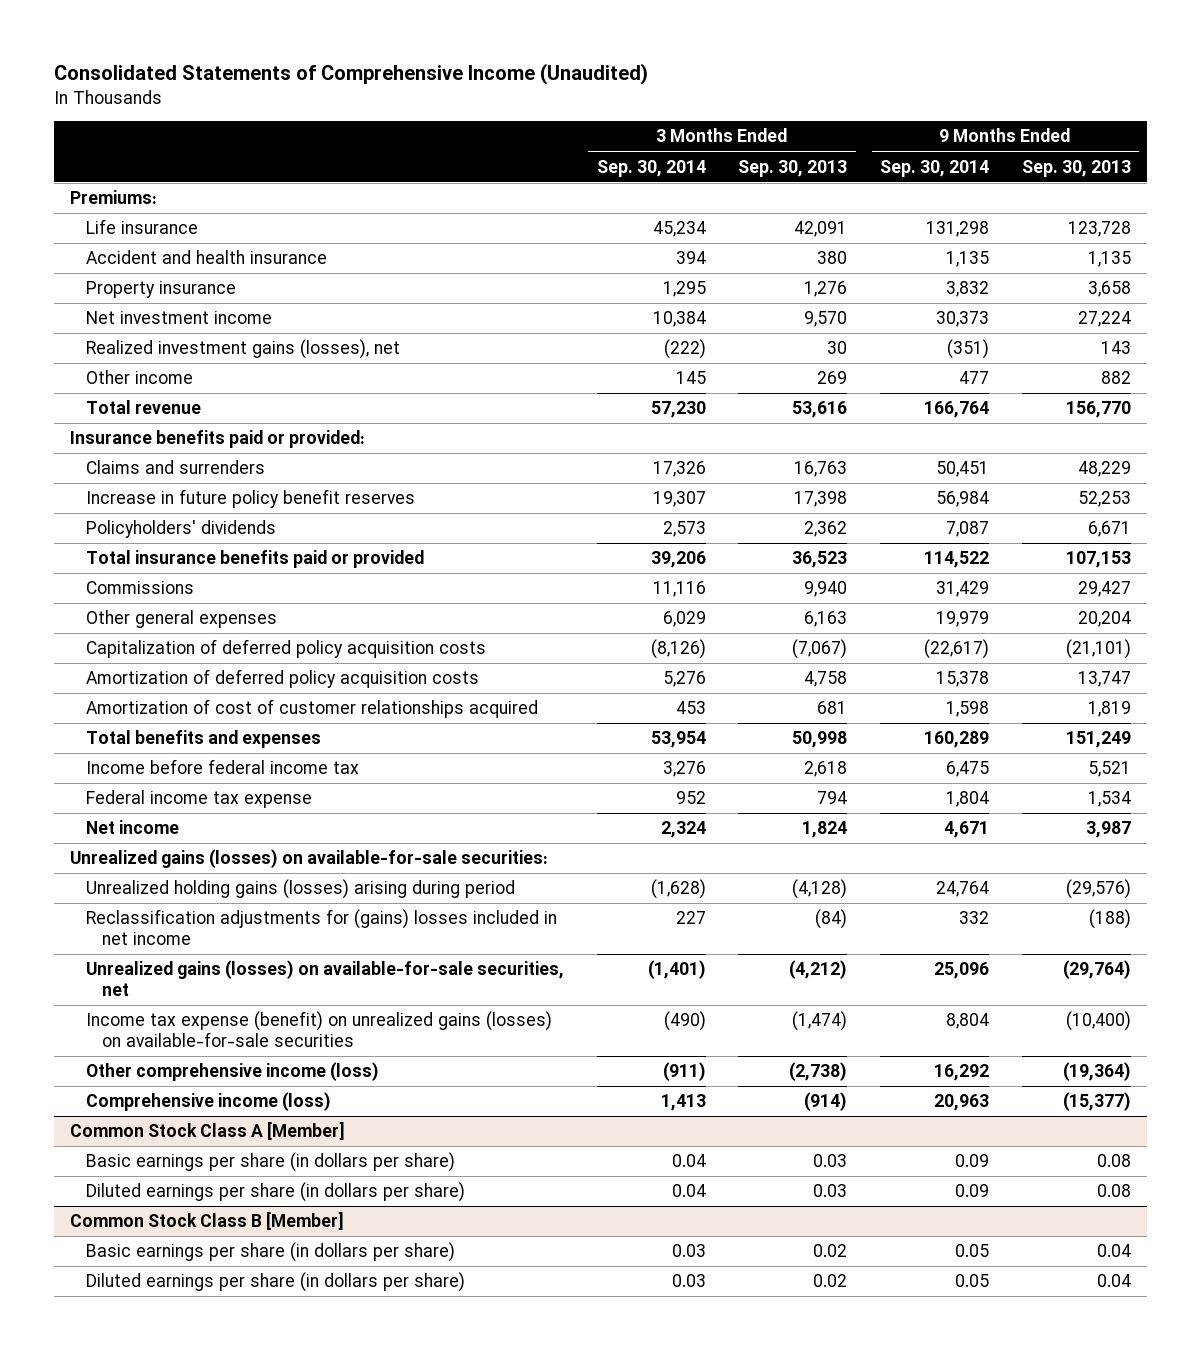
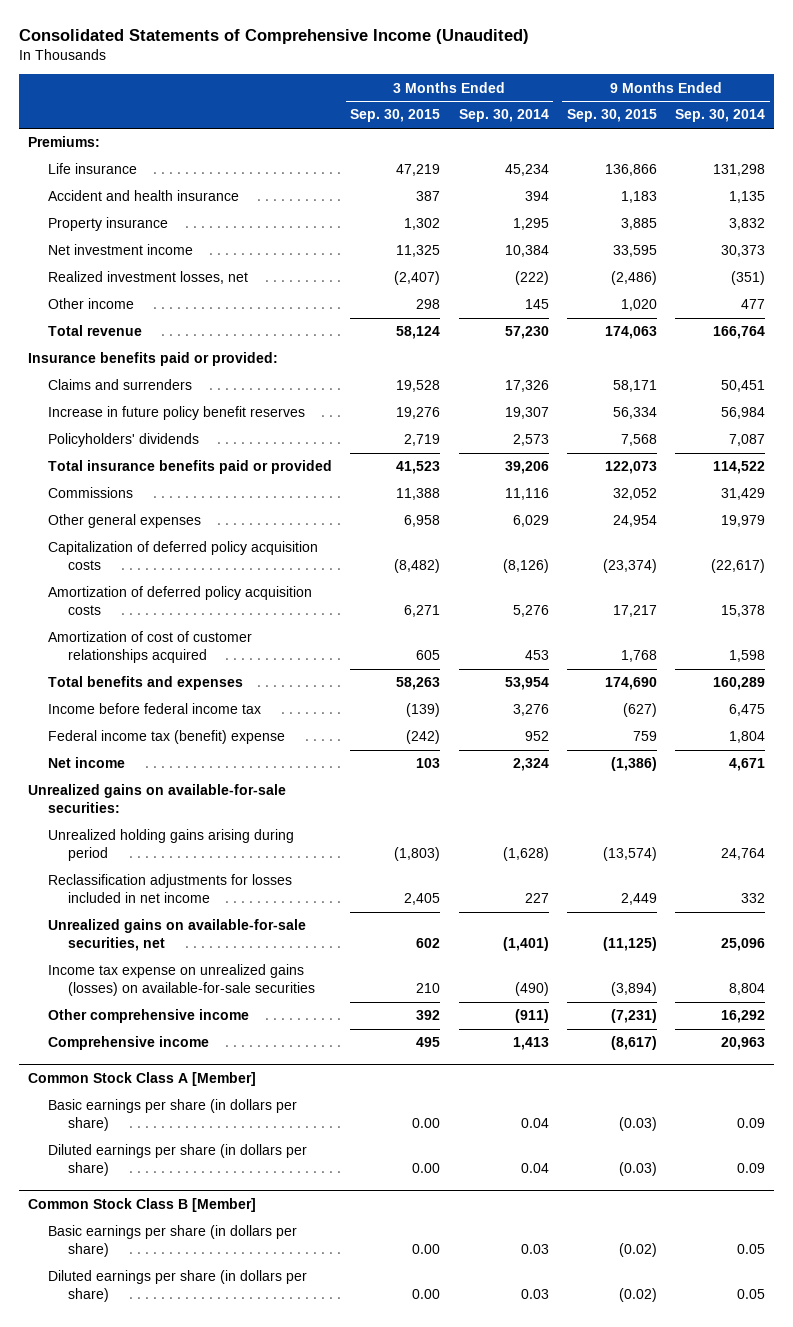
[738,159,848,177] Sep. 30, 2013 -> none
[1021,159,1131,177] Sep. 30, 2013 -> none
none -> [350,109,441,123] Sep. 30, 2015
none -> [566,109,657,123] Sep. 30, 2015
[85,339,400,360] Realized investment gains (losses), net -> [47,271,248,285] Realized investment losses, net
[85,790,312,809] Federal income tax expense -> [47,730,285,745] Federal income tax (benefit) expense
[69,849,548,869] Unrealized gains (losses) on available-for-sale securities: -> [27,784,286,814] Unrealized gains on available-for-sale securities:
[85,879,515,900] Unrealized holding gains (losses) arising during period -> [47,829,294,862] Unrealized holding gains arising during period
[85,909,557,946] Reclassification adjustments for (gains) losses included in net income -> [47,874,292,904] Reclassification adjustments for losses included in net income
[85,960,564,997] Unrealized gains (losses) on available-for-sale securities, net -> [47,919,306,952] Unrealized gains on available-for-sale securities, net
[85,1011,552,1048] Income tax expense (benefit) on unrealized gains (losses) on available-for-sale securities -> [47,964,315,997] Income tax expense on unrealized gains (losses) on available-for-sale securities
[85,1062,379,1082] Other comprehensive income (loss) -> [47,1009,249,1024] Other comprehensive income
[85,1092,331,1112] Comprehensive income (loss) -> [47,1036,209,1051] Comprehensive income

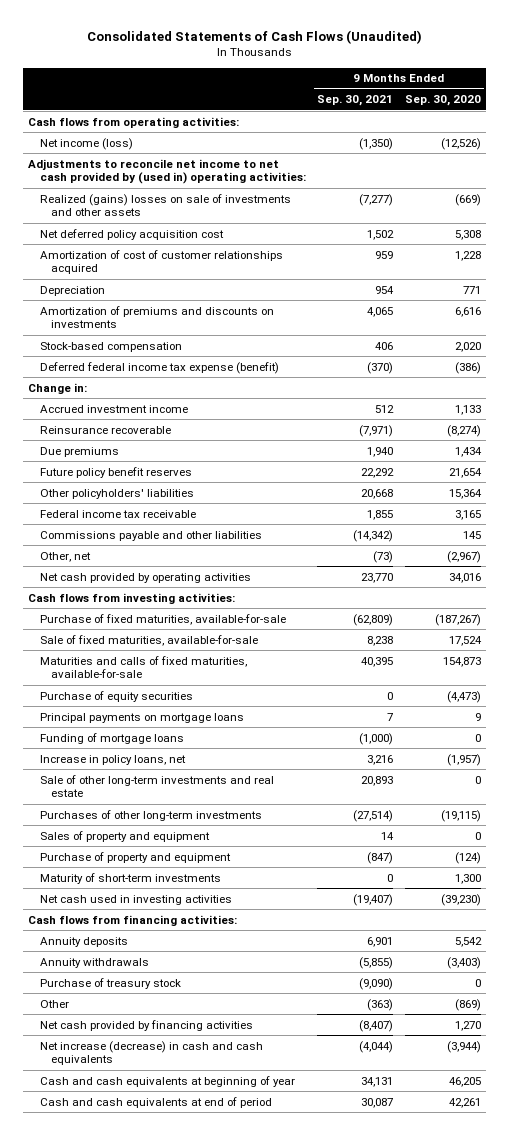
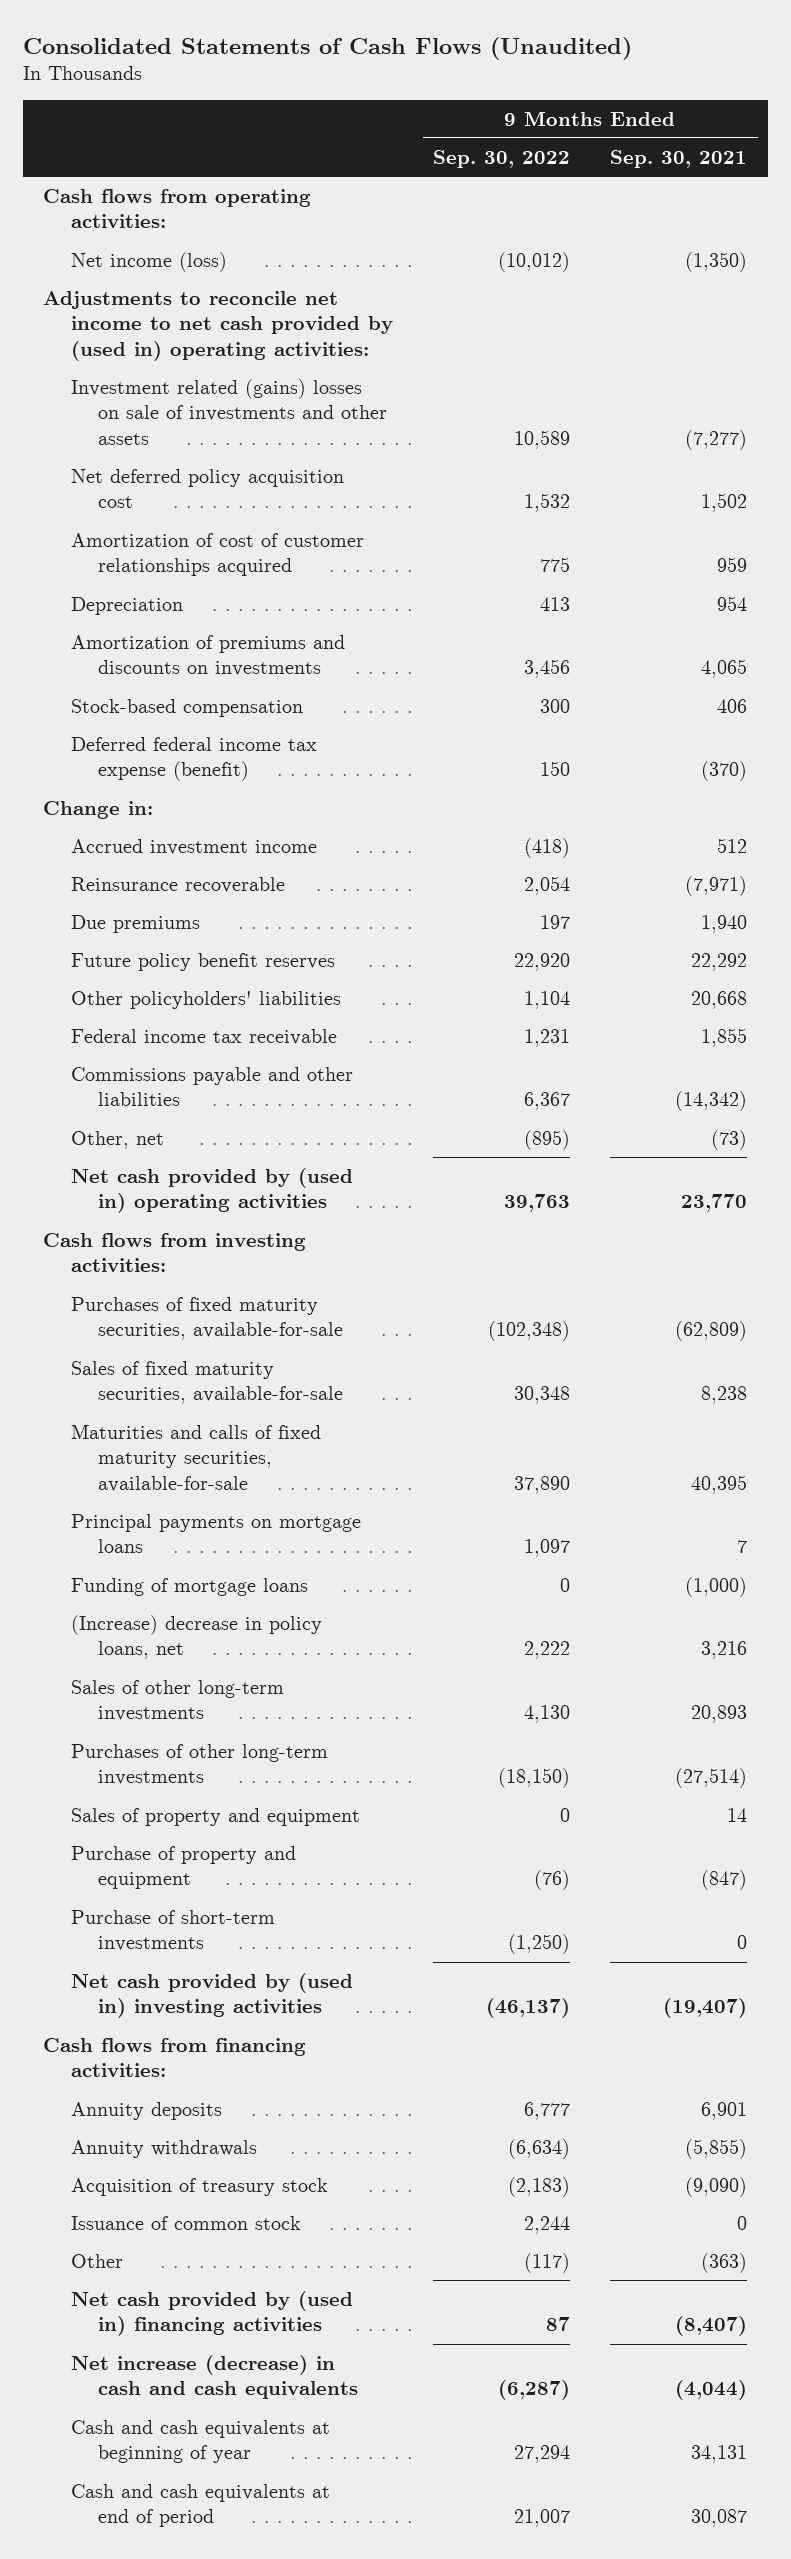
[404,95,481,107] Sep. 30, 2020 -> none
none -> [433,149,571,168] Sep. 30, 2022
[39,193,291,217] Realized (gains) losses on sale of investments and other assets -> [70,378,388,445] Investment related (gains) losses on sale of investments and other assets
[39,572,251,583] Net cash provided by operating activities -> [70,1167,353,1214] Net cash provided by (used in) operating activities
[39,690,193,702] Purchase of equity securities -> none
[39,613,286,625] Purchase of fixed maturities, available-for-sale -> [70,1296,344,1341] Purchases of fixed maturity securities, available-for-sale
[39,634,258,646] Sale of fixed maturities, available-for-sale -> [70,1360,344,1405] Sales of fixed maturity securities, available-for-sale
[39,655,247,679] Maturities and calls of fixed maturities, available-for-sale -> [70,1423,321,1492] Maturities and calls of fixed maturity securities, available-for-sale
[39,754,186,765] Increase in policy loans, net -> [70,1614,322,1660] (Increase) decrease in policy loans, net
[39,774,274,798] Sale of other long-term investments and real estate -> [70,1679,284,1722] Sales of other long-term investments
[39,872,221,884] Maturity of short-term investments -> [70,1909,275,1952] Purchase of short-term investments
[39,894,232,905] Net cash used in investing activities -> [70,1972,353,2019] Net cash provided by (used in) investing activities
[39,977,181,989] Purchase of treasury stock -> [70,2177,328,2196] Acquisition of treasury stock
none -> [70,2215,301,2230] Issuance of common stock
[39,1019,253,1031] Net cash provided by financing activities -> [70,2290,353,2337] Net cash provided by (used in) financing activities

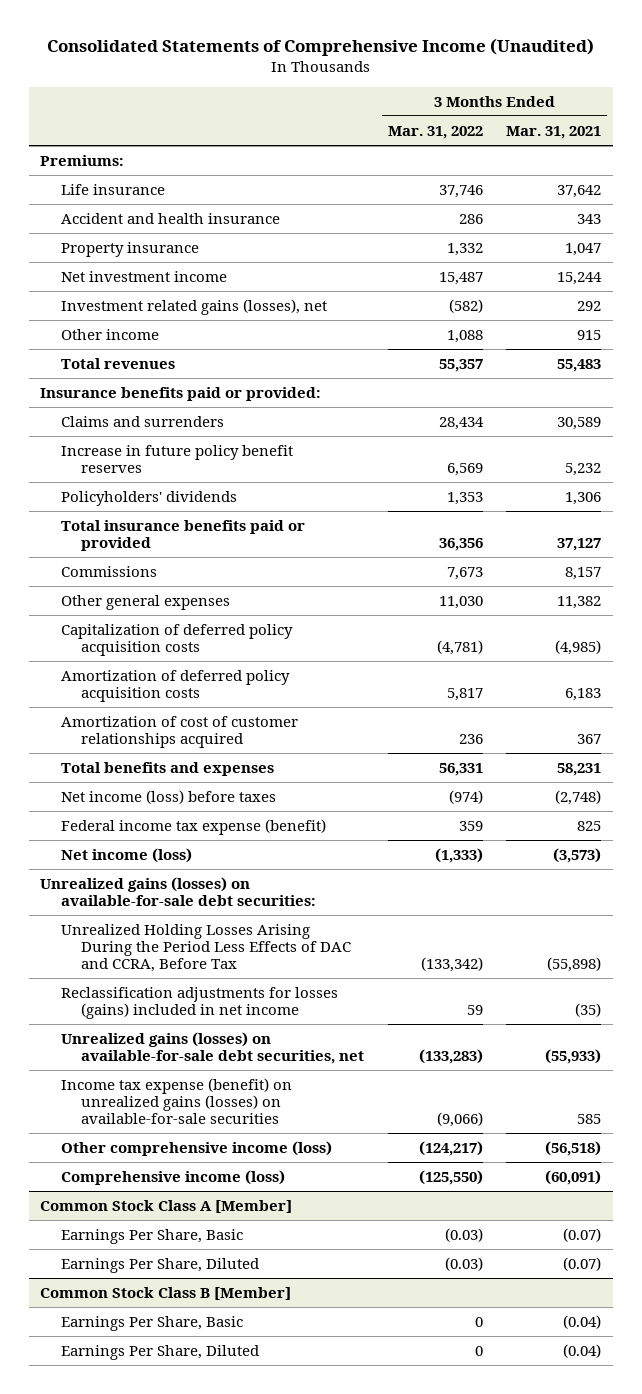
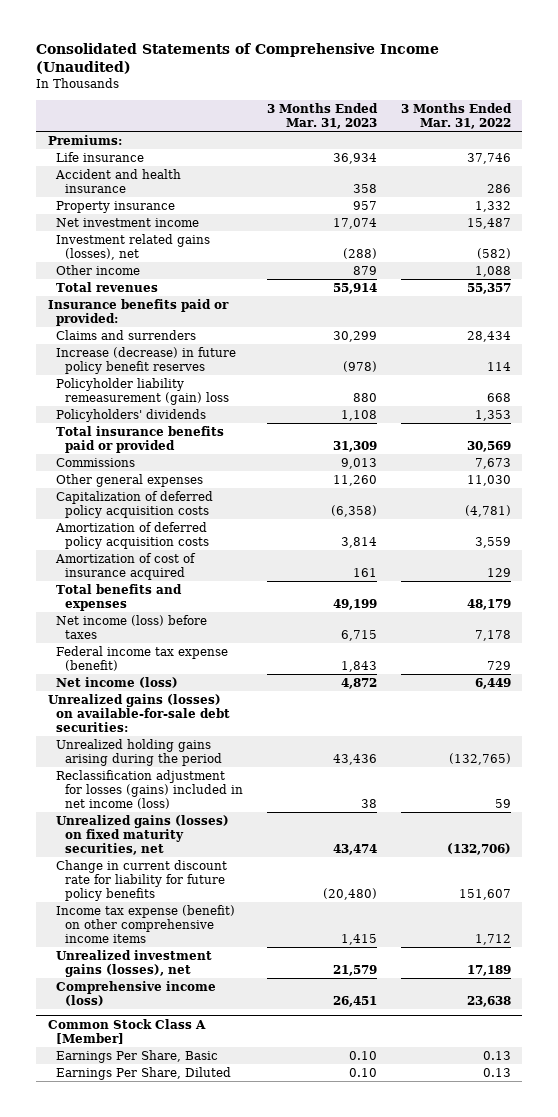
[506,125,602,139] Mar. 31, 2021 -> none
none -> [266,103,378,129] 3 Months Ended Mar. 31, 2023
[60,444,293,474] Increase in future policy benefit reserves -> [56,346,237,374] Increase (decrease) in future policy benefit reserves
[446,463,483,477] 6,569 -> [486,361,511,371] 114
none -> [56,377,230,405] Policyholder liability remeasurement (gain) loss
[438,538,483,552] 36,356 -> [466,440,511,452] 30,569
[446,688,483,702] 5,817 -> [474,536,511,548] 3,559
[60,715,298,749] Amortization of cost of customer relationships acquired -> [55,552,197,580] Amortization of cost of insurance acquired
[458,734,483,745] 236 -> [486,567,511,577] 129
[438,762,483,776] 56,331 -> [466,598,511,610] 48,179
[448,789,483,804] (974) -> [474,629,511,641] 7,178
[458,820,483,831] 359 -> [486,660,511,670] 729
[434,847,483,863] (1,333) -> [474,677,511,689] 6,449
[60,923,352,973] Unrealized Holding Losses Arising During the Period Less Effects of DAC and CCRA, Before Tax -> none
[60,1077,292,1125] Income tax expense (benefit) on unrealized gains (losses) on available-for-sale securities -> none
[60,1140,332,1156] Other comprehensive income (loss) -> none
none -> [56,738,223,766] Unrealized holding gains arising during the period
[60,986,338,1020] Reclassification adjustments for losses (gains) included in net income -> [56,769,244,809] Reclassification adjustment for losses (gains) included in net income (loss)
[60,1031,365,1065] Unrealized gains (losses) on available-for-sale debt securities, net -> [56,814,230,855] Unrealized gains (losses) on fixed maturity securities, net
[418,1049,483,1065] (133,283) -> [446,842,511,855] (132,706)
none -> [56,859,228,901] Change in current discount rate for liability for future policy benefits
none -> [56,904,236,943] Income tax expense (benefit) on other comprehensive income items
none -> [56,949,213,977] Unrealized investment gains (losses), net
[418,1169,483,1185] (125,550) -> [466,995,511,1007] 23,638
[40,1286,292,1300] Common Stock Class B [Member] -> none
[60,1315,243,1331] Earnings Per Share, Basic -> none
[60,1344,259,1360] Earnings Per Share, Diluted -> none
[444,1227,483,1242] (0.03) -> [482,1050,511,1060] 0.13
[444,1256,483,1271] (0.03) -> [482,1067,511,1077] 0.13

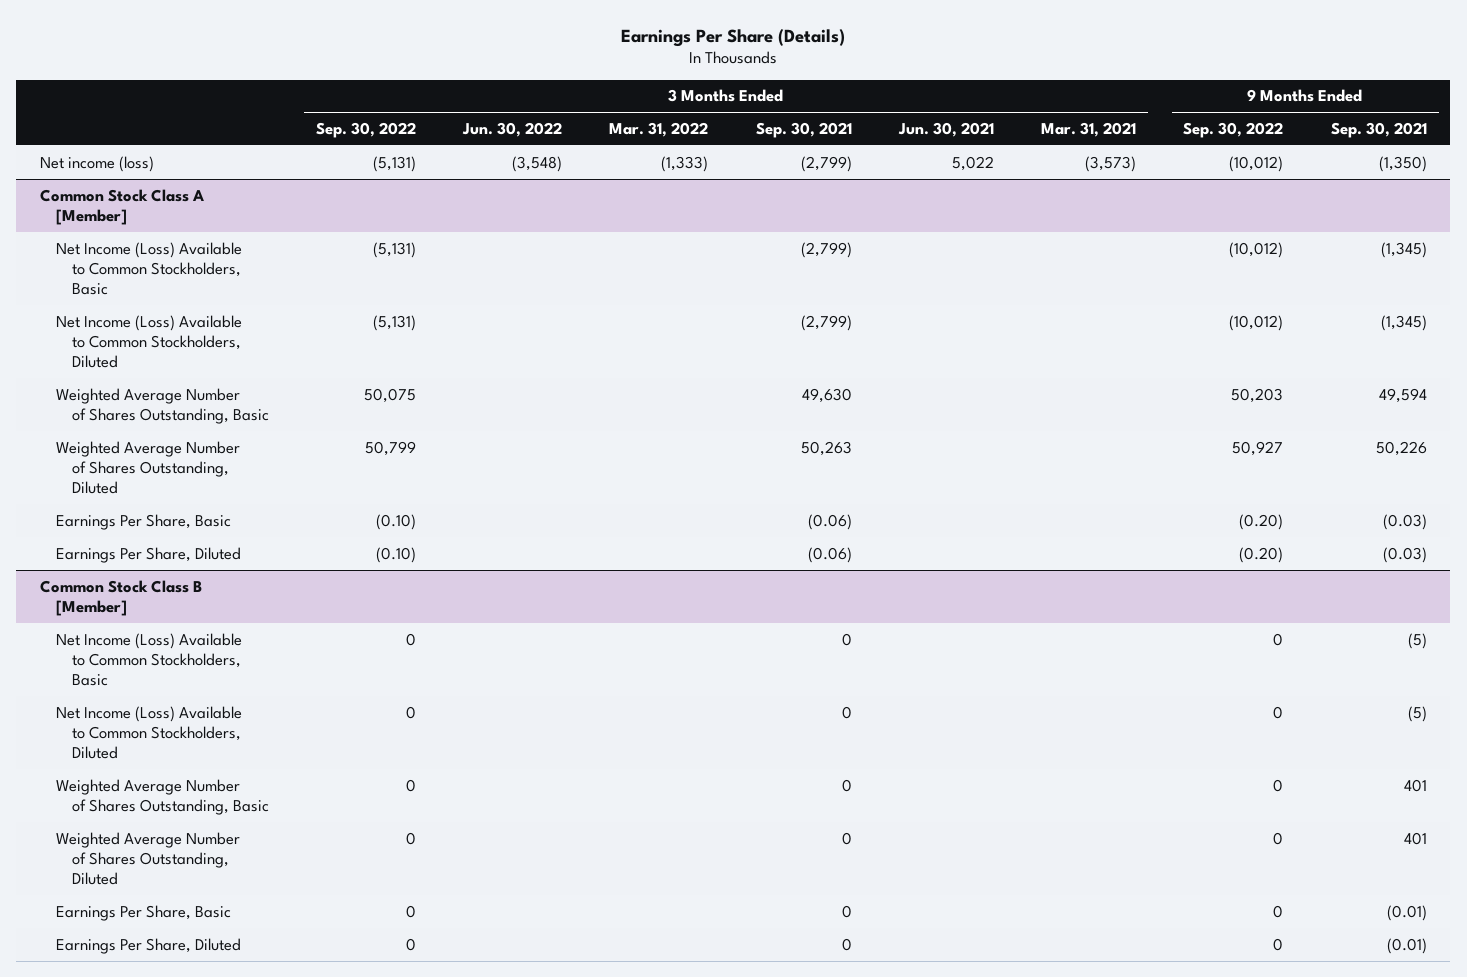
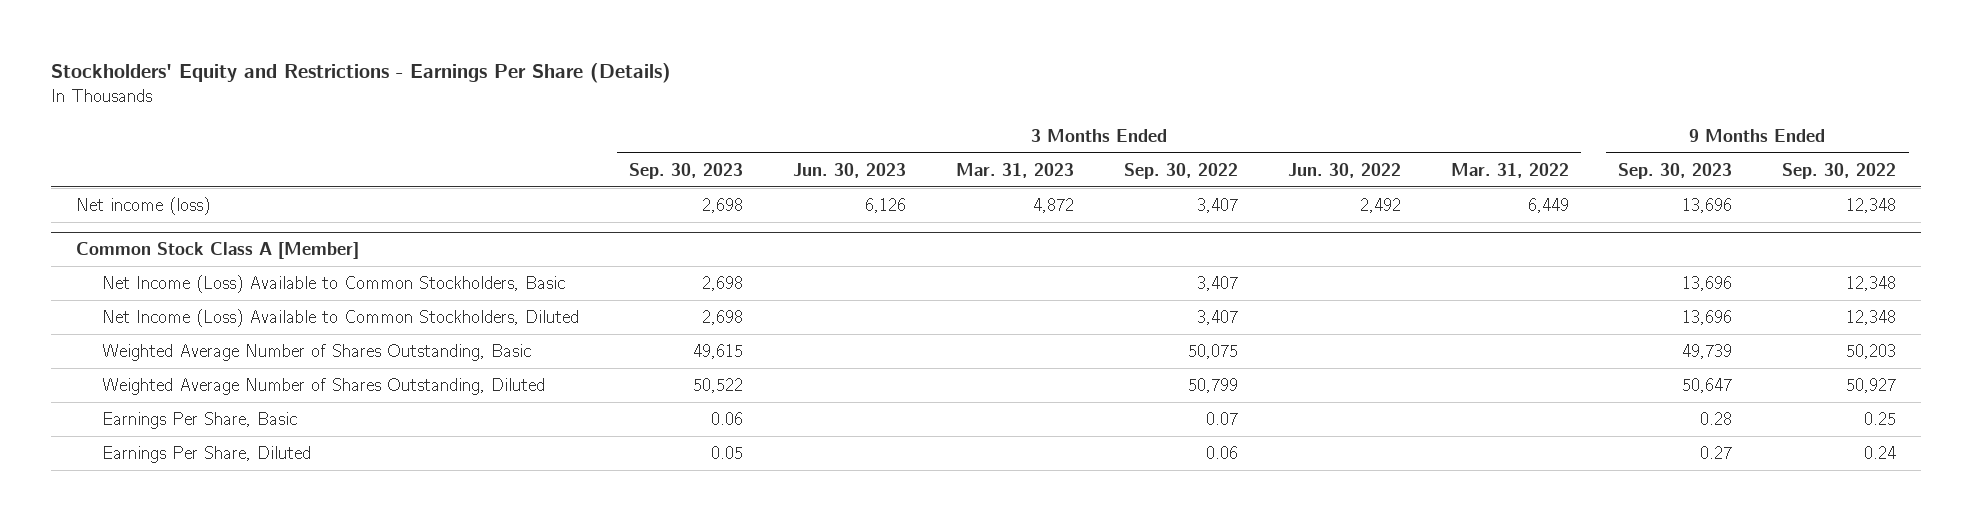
[621,28,846,47] Earnings Per Share (Details) -> [50,63,671,84] Stockholders' Equity and Restrictions - Earnings Per Share (Details)
[755,121,852,138] Sep. 30, 2021 -> none
[897,121,994,137] Jun. 30, 2021 -> none
[1041,121,1137,137] Mar. 31, 2021 -> none
[1330,121,1427,138] Sep. 30, 2021 -> none
none -> [629,162,744,179] Sep. 30, 2023
none -> [792,162,906,178] Jun. 30, 2023
none -> [955,162,1074,178] Mar. 31, 2023
none -> [1618,162,1733,179] Sep. 30, 2023
[373,155,417,172] (5,131) -> [1196,197,1238,213] 3,407
[512,155,563,172] (3,548) -> [1359,197,1401,213] 2,492
[661,155,709,172] (1,333) -> [1527,197,1569,213] 6,449
[1229,155,1284,172] (10,012) -> [1846,197,1897,213] 12,348
[373,241,417,258] (5,131) -> [1196,275,1238,291] 3,407
[1229,241,1284,258] (10,012) -> [1846,275,1897,291] 12,348
[373,314,417,331] (5,131) -> [1196,309,1238,325] 3,407
[1229,314,1284,331] (10,012) -> [1846,309,1897,325] 12,348
[39,579,202,616] Common Stock Class B [Member] -> none
[55,632,242,687] Net Income (Loss) Available to Common Stockholders, Basic -> none
[55,705,242,760] Net Income (Loss) Available to Common Stockholders, Diluted -> none
[55,778,269,815] Weighted Average Number of Shares Outstanding, Basic -> none
[55,831,240,886] Weighted Average Number of Shares Outstanding, Diluted -> none
[55,904,231,921] Earnings Per Share, Basic -> none
[55,937,241,954] Earnings Per Share, Diluted -> none
[376,513,417,530] (0.10) -> [1205,411,1238,425] 0.07
[1239,513,1284,530] (0.20) -> [1864,411,1897,425] 0.25
[376,546,417,563] (0.10) -> [1205,445,1238,459] 0.06
[1239,546,1284,563] (0.20) -> [1864,445,1897,459] 0.24

